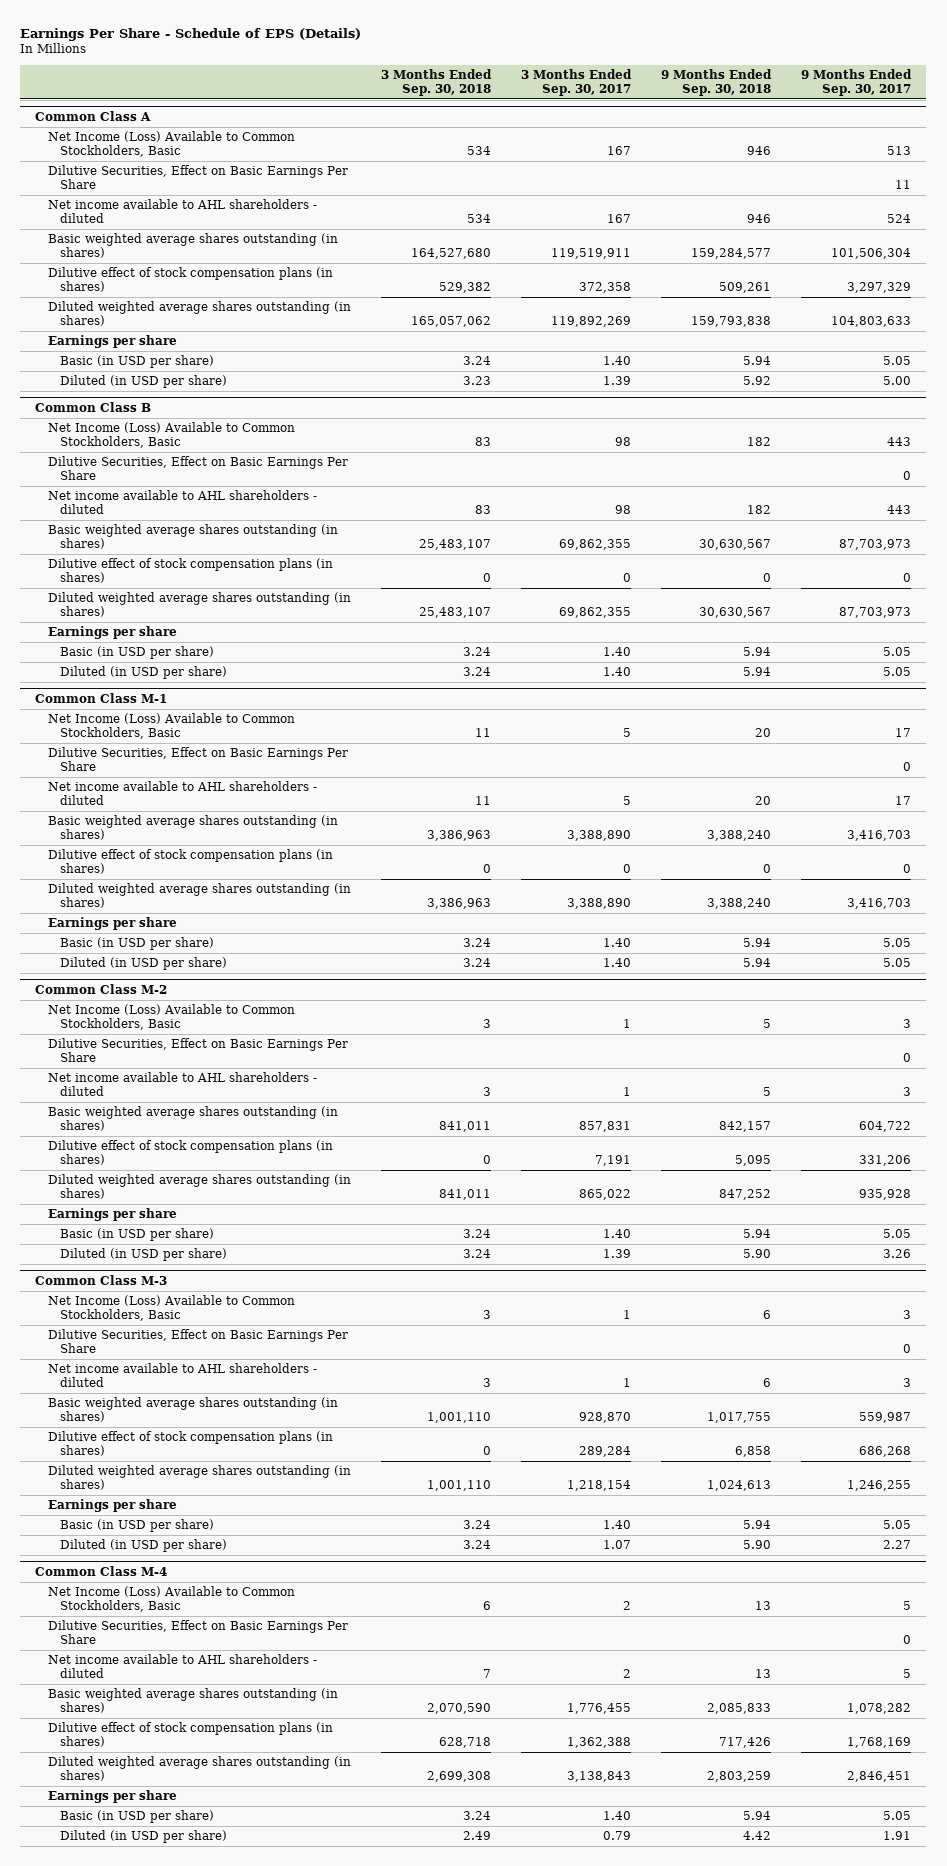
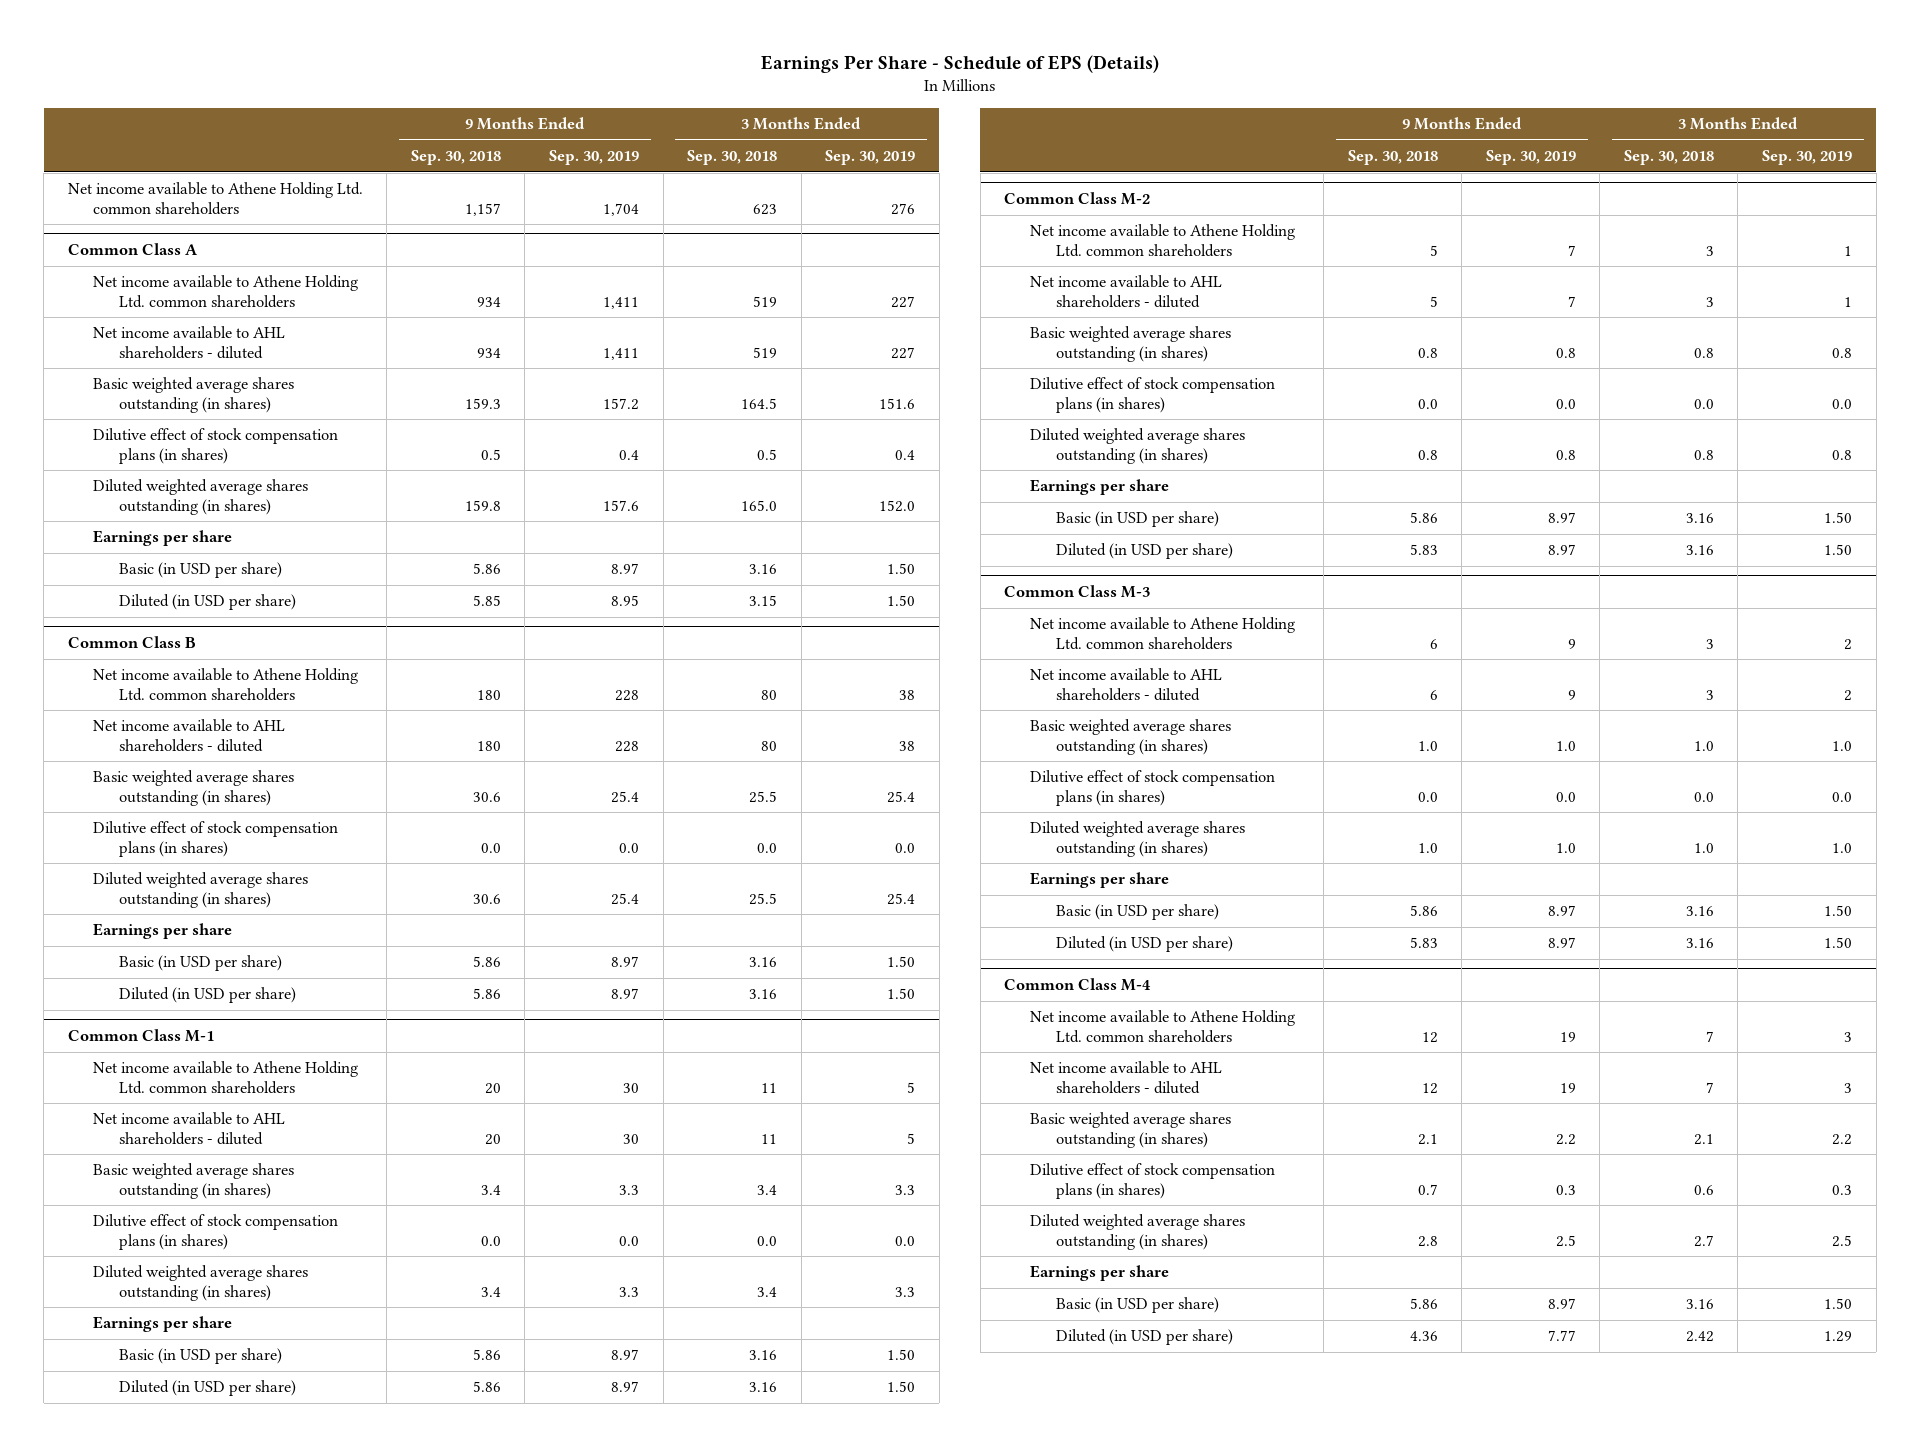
[520,68,632,96] 3 Months Ended Sep. 30, 2017 -> none
[801,68,913,96] 9 Months Ended Sep. 30, 2017 -> none
none -> [549,149,640,165] Sep. 30, 2019
none -> [825,149,916,165] Sep. 30, 2019
none -> [67,182,363,215] Net income available to Athene Holding Ltd. common shareholders
[47,165,348,189] Dilutive Securities, Effect on Basic Earnings Per Share -> none
[47,131,295,157] Net Income (Loss) Available to Common Stockholders, Basic -> [93,275,359,308] Net income available to Athene Holding Ltd. common shareholders
[466,145,491,155] 534 -> [753,295,778,307] 519
[747,145,772,155] 946 -> [476,296,501,307] 934
[466,213,491,223] 534 -> [753,346,778,358] 519
[747,213,772,223] 946 -> [476,347,501,358] 934
[410,247,491,259] 164,527,680 -> [741,397,778,409] 164.5
[691,247,772,259] 159,284,577 -> [464,397,501,409] 159.3
[438,281,491,293] 529,382 -> [757,448,778,460] 0.5
[719,281,772,293] 509,261 -> [480,448,501,460] 0.5
[410,315,491,327] 165,057,062 -> [741,499,778,511] 165.0
[691,315,772,327] 159,793,838 -> [464,499,501,511] 159.8
[462,356,491,366] 3.24 -> [749,564,778,575] 3.16
[743,356,772,366] 5.94 -> [472,563,501,575] 5.86
[462,376,491,386] 3.23 -> [749,595,778,607] 3.15
[743,376,772,386] 5.92 -> [472,595,501,607] 5.85
[47,456,348,480] Dilutive Securities, Effect on Basic Earnings Per Share -> none
[47,422,295,448] Net Income (Loss) Available to Common Stockholders, Basic -> [93,668,359,701] Net income available to Athene Holding Ltd. common shareholders
[474,436,491,446] 83 -> [761,689,778,700] 80
[747,436,772,446] 182 -> [476,689,501,700] 180
[474,504,491,514] 83 -> [761,740,778,751] 80
[747,504,772,514] 182 -> [476,740,501,751] 180
[418,538,491,550] 25,483,107 -> [749,790,778,803] 25.5
[699,538,772,550] 30,630,567 -> [472,791,501,802] 30.6
[482,572,491,582] 0 -> [757,842,778,853] 0.0
[763,572,772,582] 0 -> [480,842,501,853] 0.0
[418,606,491,618] 25,483,107 -> [749,892,778,905] 25.5
[699,606,772,618] 30,630,567 -> [472,893,501,904] 30.6
[462,647,491,657] 3.24 -> [749,957,778,968] 3.16
[743,647,772,657] 5.94 -> [472,956,501,968] 5.86
[462,667,491,677] 3.24 -> [749,989,778,1000] 3.16
[743,667,772,677] 5.94 -> [472,988,501,1000] 5.86
[47,747,348,771] Dilutive Securities, Effect on Basic Earnings Per Share -> none
[47,713,295,739] Net Income (Loss) Available to Common Stockholders, Basic -> [93,1061,359,1094] Net income available to Athene Holding Ltd. common shareholders
[426,829,491,841] 3,386,963 -> [757,1184,778,1195] 3.4
[707,829,772,841] 3,388,240 -> [480,1184,501,1195] 3.4
[482,863,491,873] 0 -> [757,1235,778,1246] 0.0
[763,863,772,873] 0 -> [480,1235,501,1246] 0.0
[426,897,491,909] 3,386,963 -> [757,1286,778,1297] 3.4
[707,897,772,909] 3,388,240 -> [480,1286,501,1297] 3.4
[462,938,491,948] 3.24 -> [749,1350,778,1361] 3.16
[743,938,772,948] 5.94 -> [472,1349,501,1361] 5.86
[462,958,491,968] 3.24 -> [749,1382,778,1393] 3.16
[743,958,772,968] 5.94 -> [472,1381,501,1393] 5.86
[47,1038,348,1062] Dilutive Securities, Effect on Basic Earnings Per Share -> none
[47,1004,295,1030] Net Income (Loss) Available to Common Stockholders, Basic -> [1030,224,1296,257] Net income available to Athene Holding Ltd. common shareholders
[438,1120,491,1132] 841,011 -> [1693,347,1714,358] 0.8
[719,1120,772,1132] 842,157 -> [1417,347,1438,358] 0.8
[482,1154,491,1164] 0 -> [1693,398,1714,409] 0.0
[735,1154,772,1166] 5,095 -> [1417,398,1438,409] 0.0
[438,1188,491,1200] 841,011 -> [1693,449,1714,460] 0.8
[719,1188,772,1200] 847,252 -> [1417,449,1438,460] 0.8
[462,1229,491,1239] 3.24 -> [1685,513,1714,524] 3.16
[743,1229,772,1239] 5.94 -> [1409,512,1438,524] 5.86
[462,1249,491,1259] 3.24 -> [1685,545,1714,556] 3.16
[743,1249,772,1259] 5.90 -> [1409,544,1438,556] 5.83
[47,1329,348,1353] Dilutive Securities, Effect on Basic Earnings Per Share -> none
[47,1295,295,1321] Net Income (Loss) Available to Common Stockholders, Basic -> [1030,617,1296,650] Net income available to Athene Holding Ltd. common shareholders
[426,1411,491,1423] 1,001,110 -> [1693,740,1714,751] 1.0
[707,1411,772,1423] 1,017,755 -> [1417,740,1438,751] 1.0
[482,1445,491,1455] 0 -> [1693,791,1714,802] 0.0
[735,1445,772,1457] 6,858 -> [1417,791,1438,802] 0.0
[426,1479,491,1491] 1,001,110 -> [1693,842,1714,853] 1.0
[707,1479,772,1491] 1,024,613 -> [1417,842,1438,853] 1.0
[462,1520,491,1530] 3.24 -> [1685,906,1714,917] 3.16
[743,1520,772,1530] 5.94 -> [1409,905,1438,917] 5.86
[462,1540,491,1550] 3.24 -> [1685,938,1714,949] 3.16
[743,1540,772,1550] 5.90 -> [1409,937,1438,949] 5.83
[47,1620,348,1644] Dilutive Securities, Effect on Basic Earnings Per Share -> none
[47,1586,295,1612] Net Income (Loss) Available to Common Stockholders, Basic -> [1030,1010,1296,1043] Net income available to Athene Holding Ltd. common shareholders
[482,1600,491,1610] 6 -> [1705,1030,1714,1042] 7
[755,1600,772,1610] 13 -> [1421,1031,1438,1043] 12
[755,1668,772,1678] 13 -> [1421,1082,1438,1094] 12
[426,1702,491,1714] 2,070,590 -> [1693,1133,1714,1145] 2.1
[707,1702,772,1714] 2,085,833 -> [1417,1133,1438,1145] 2.1
[438,1736,491,1748] 628,718 -> [1693,1184,1714,1195] 0.6
[719,1736,772,1748] 717,426 -> [1417,1183,1438,1195] 0.7
[426,1770,491,1782] 2,699,308 -> [1693,1234,1714,1247] 2.7
[707,1770,772,1782] 2,803,259 -> [1417,1235,1438,1247] 2.8
[462,1811,491,1821] 3.24 -> [1685,1299,1714,1310] 3.16
[743,1811,772,1821] 5.94 -> [1409,1298,1438,1310] 5.86
[462,1831,491,1841] 2.49 -> [1685,1331,1714,1343] 2.42
[743,1831,772,1841] 4.42 -> [1409,1331,1438,1342] 4.36

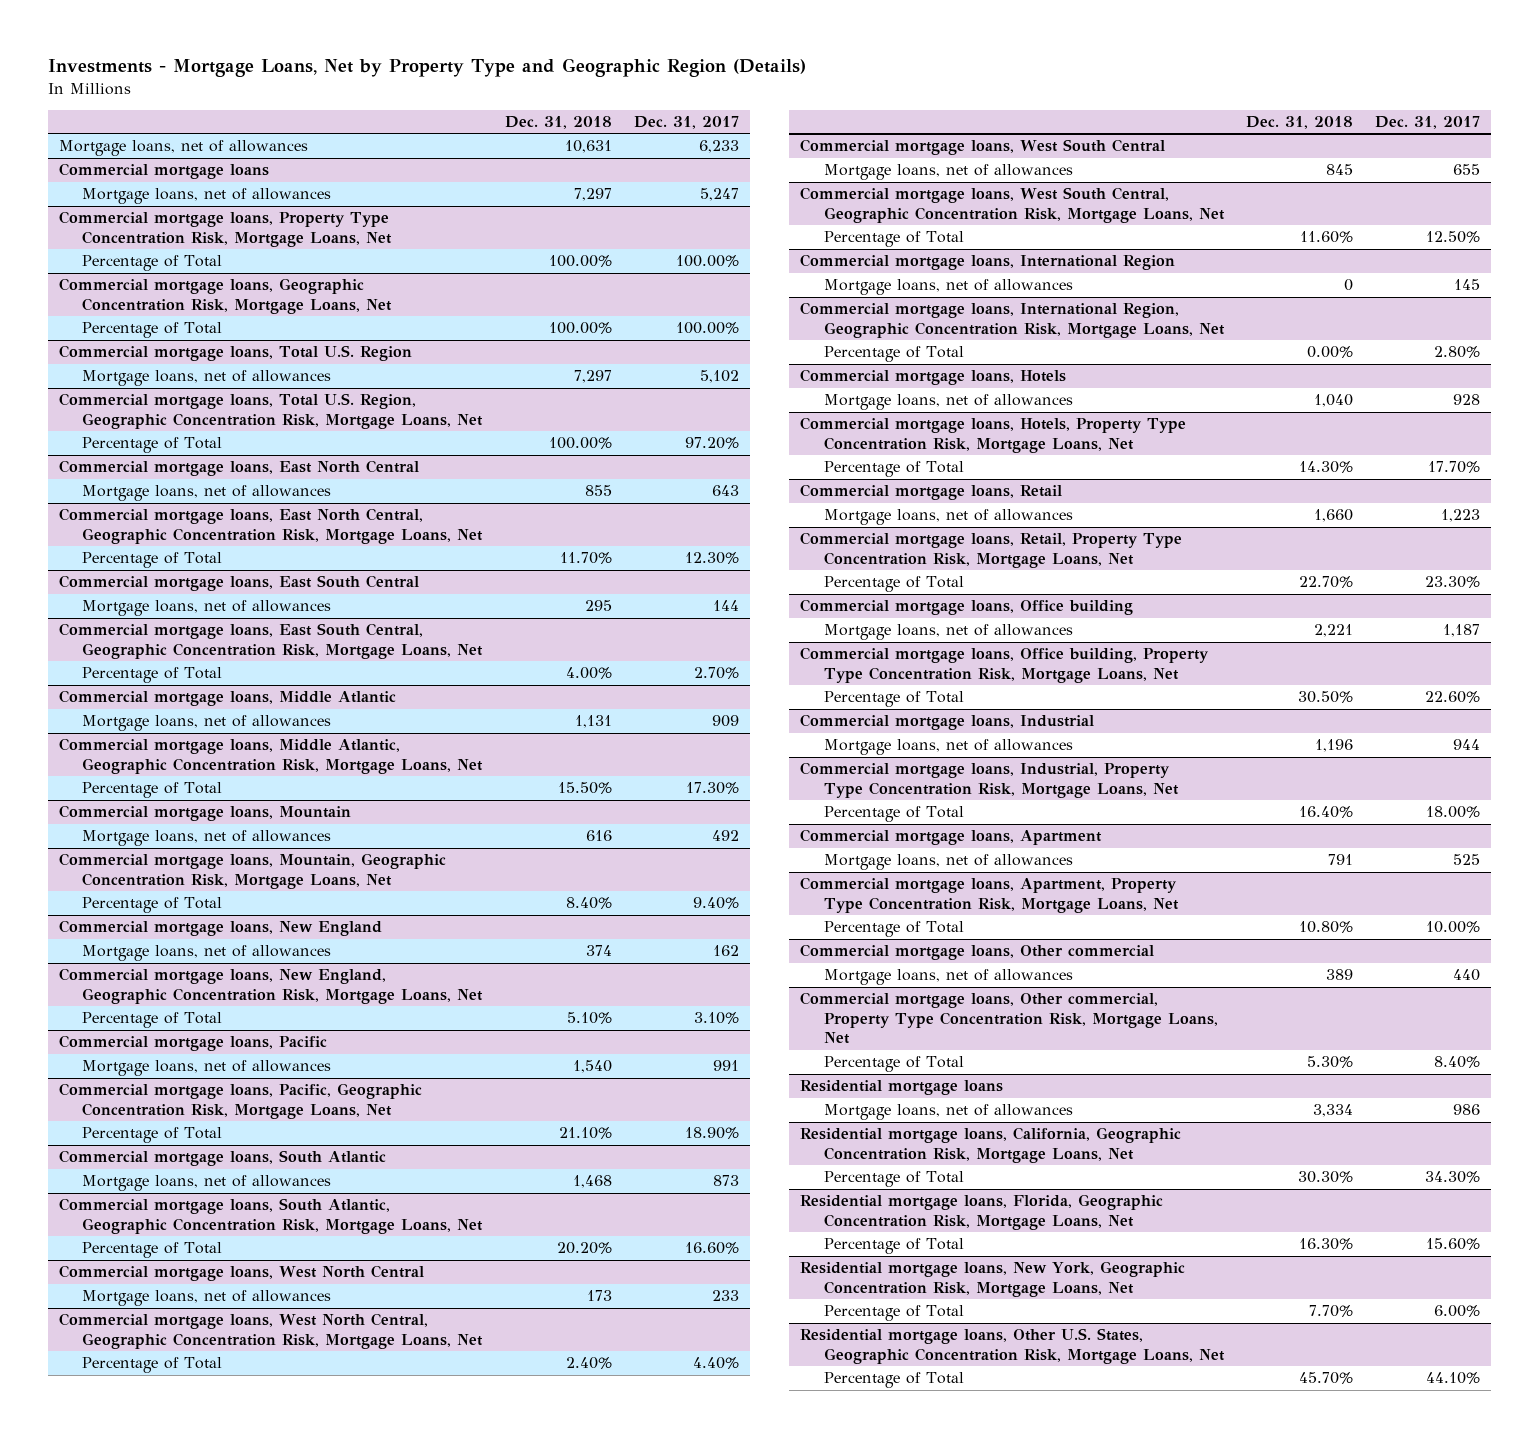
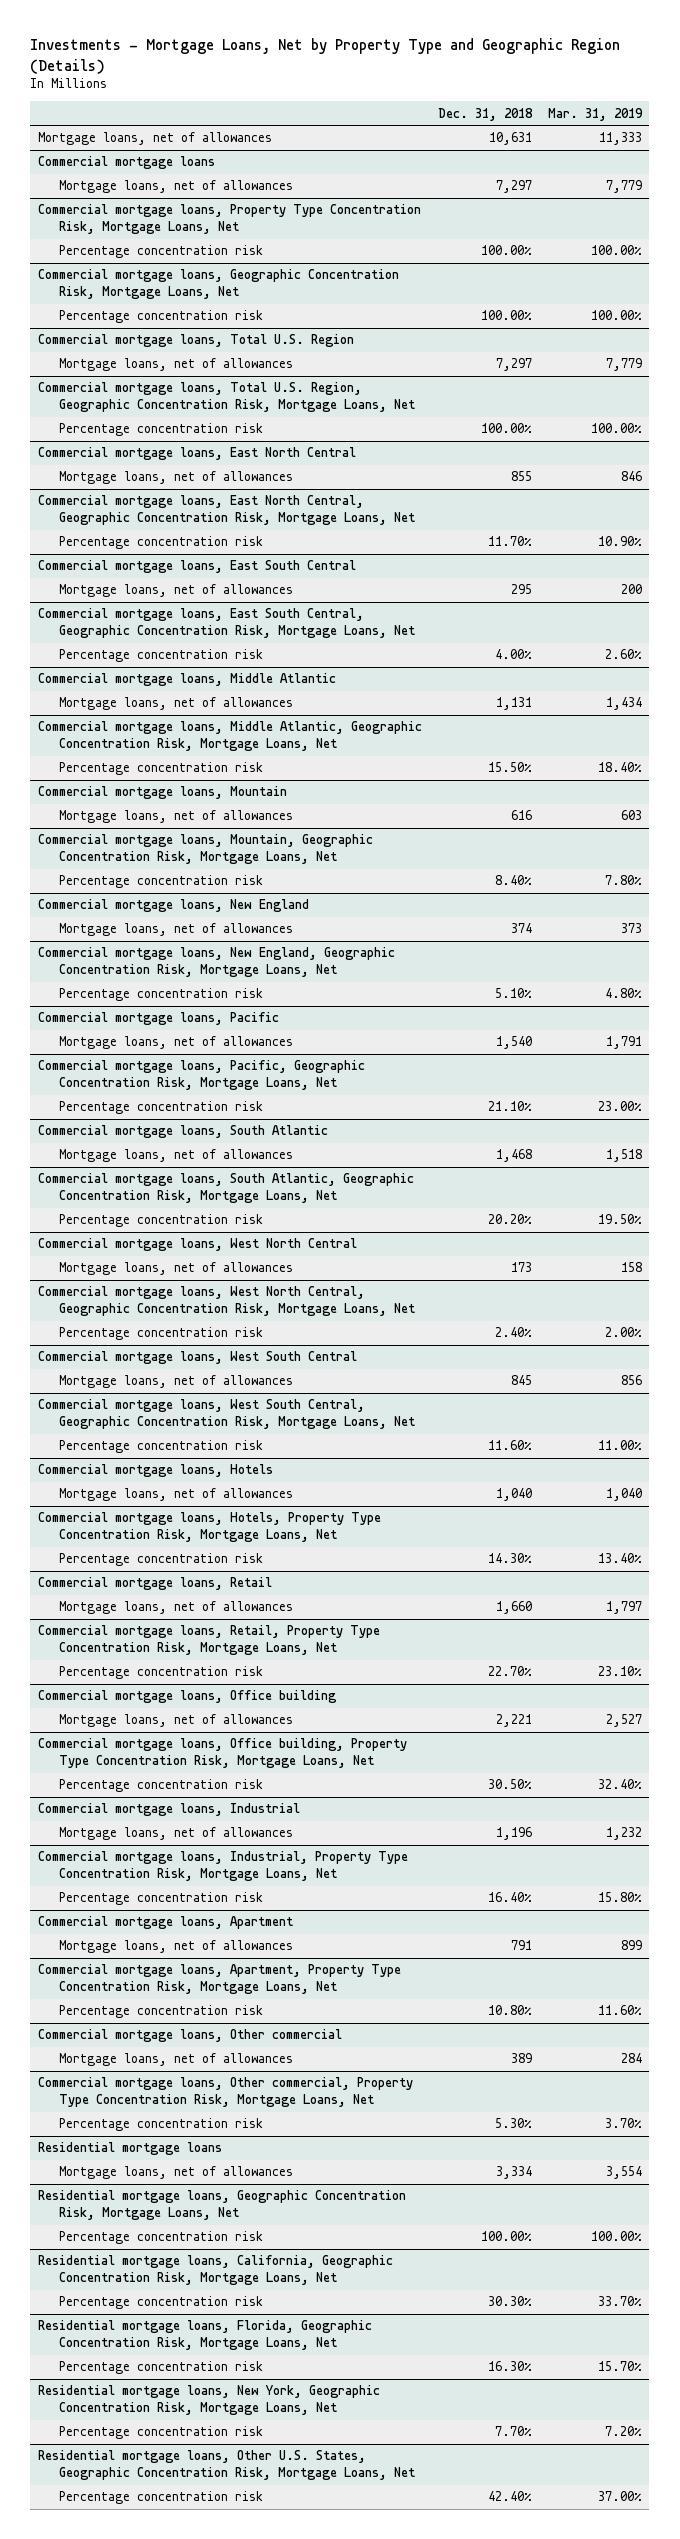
[633,115,739,129] Dec. 31, 2017 -> none
none -> [547,107,643,121] Mar. 31, 2019
[82,255,223,272] Percentage of Total -> [58,245,263,259] Percentage concentration risk
[82,322,223,339] Percentage of Total -> [58,310,263,324] Percentage concentration risk
[82,437,223,454] Percentage of Total -> [58,423,263,437] Percentage concentration risk
[82,552,223,569] Percentage of Total -> [58,536,263,550] Percentage concentration risk
[82,667,223,684] Percentage of Total -> [58,649,263,663] Percentage concentration risk
[82,782,223,799] Percentage of Total -> [58,762,263,776] Percentage concentration risk
[82,897,223,914] Percentage of Total -> [58,875,263,889] Percentage concentration risk
[82,1012,223,1029] Percentage of Total -> [58,988,263,1002] Percentage concentration risk
[82,1127,223,1144] Percentage of Total -> [58,1101,263,1115] Percentage concentration risk
[82,1242,223,1259] Percentage of Total -> [58,1214,263,1228] Percentage concentration risk
[82,1357,223,1374] Percentage of Total -> [58,1327,263,1341] Percentage concentration risk
[800,254,1176,271] Commercial mortgage loans, International Region -> none
[824,279,1074,296] Mortgage loans, net of allowances -> none
[800,302,1226,338] Commercial mortgage loans, International Region, Geographic Concentration Risk, Mortgage Loans, Net -> none
[824,346,965,363] Percentage of Total -> none
[824,231,965,248] Percentage of Total -> [58,1440,263,1454] Percentage concentration risk
[824,461,965,478] Percentage of Total -> [58,1553,263,1567] Percentage concentration risk
[824,576,965,593] Percentage of Total -> [58,1666,263,1680] Percentage concentration risk
[824,691,965,708] Percentage of Total -> [58,1779,263,1793] Percentage concentration risk
[824,806,965,823] Percentage of Total -> [58,1892,263,1906] Percentage concentration risk
[824,921,965,938] Percentage of Total -> [58,2005,263,2019] Percentage concentration risk
[824,1056,965,1073] Percentage of Total -> [58,2118,263,2132] Percentage concentration risk
none -> [37,2190,406,2221] Residential mortgage loans, Geographic Concentration Risk, Mortgage Loans, Net
none -> [58,2231,263,2245] Percentage concentration risk
[824,1171,965,1188] Percentage of Total -> [58,2296,263,2310] Percentage concentration risk
[824,1238,965,1255] Percentage of Total -> [58,2361,263,2375] Percentage concentration risk
[824,1305,965,1322] Percentage of Total -> [58,2426,263,2440] Percentage concentration risk
[824,1372,965,1389] Percentage of Total -> [58,2491,263,2505] Percentage concentration risk
[1299,1372,1354,1385] 45.70% -> [487,2491,532,2502] 42.40%

